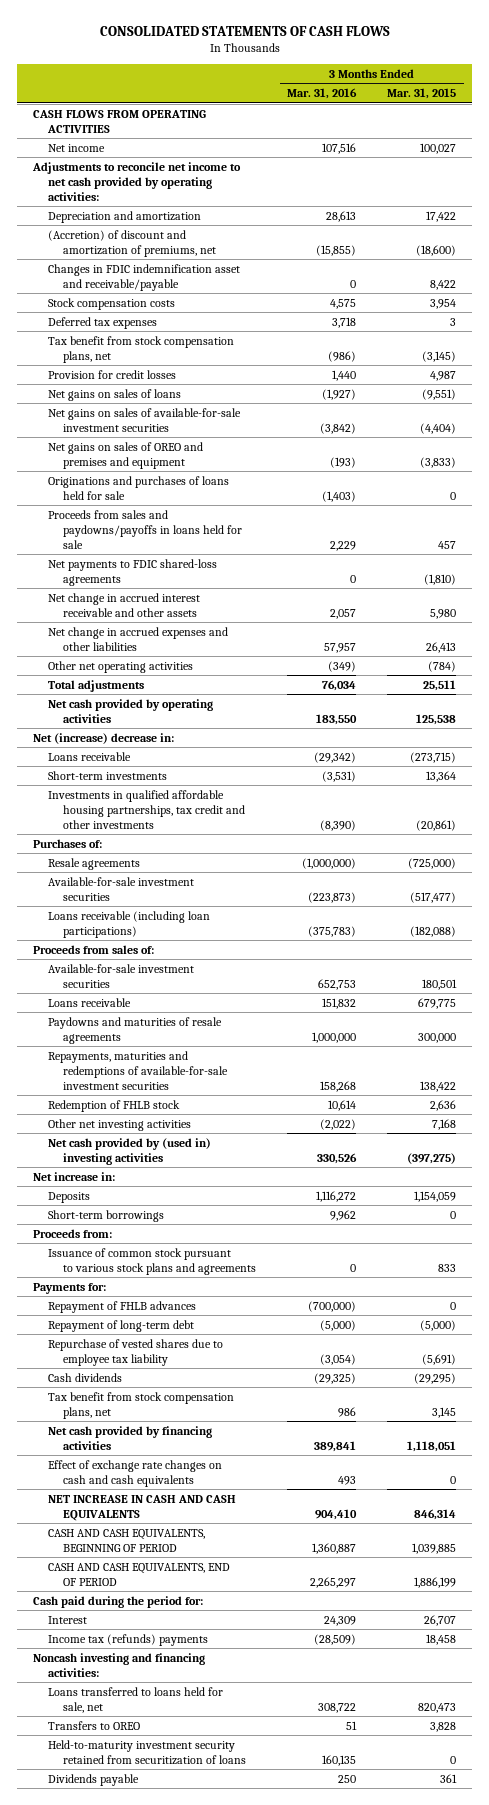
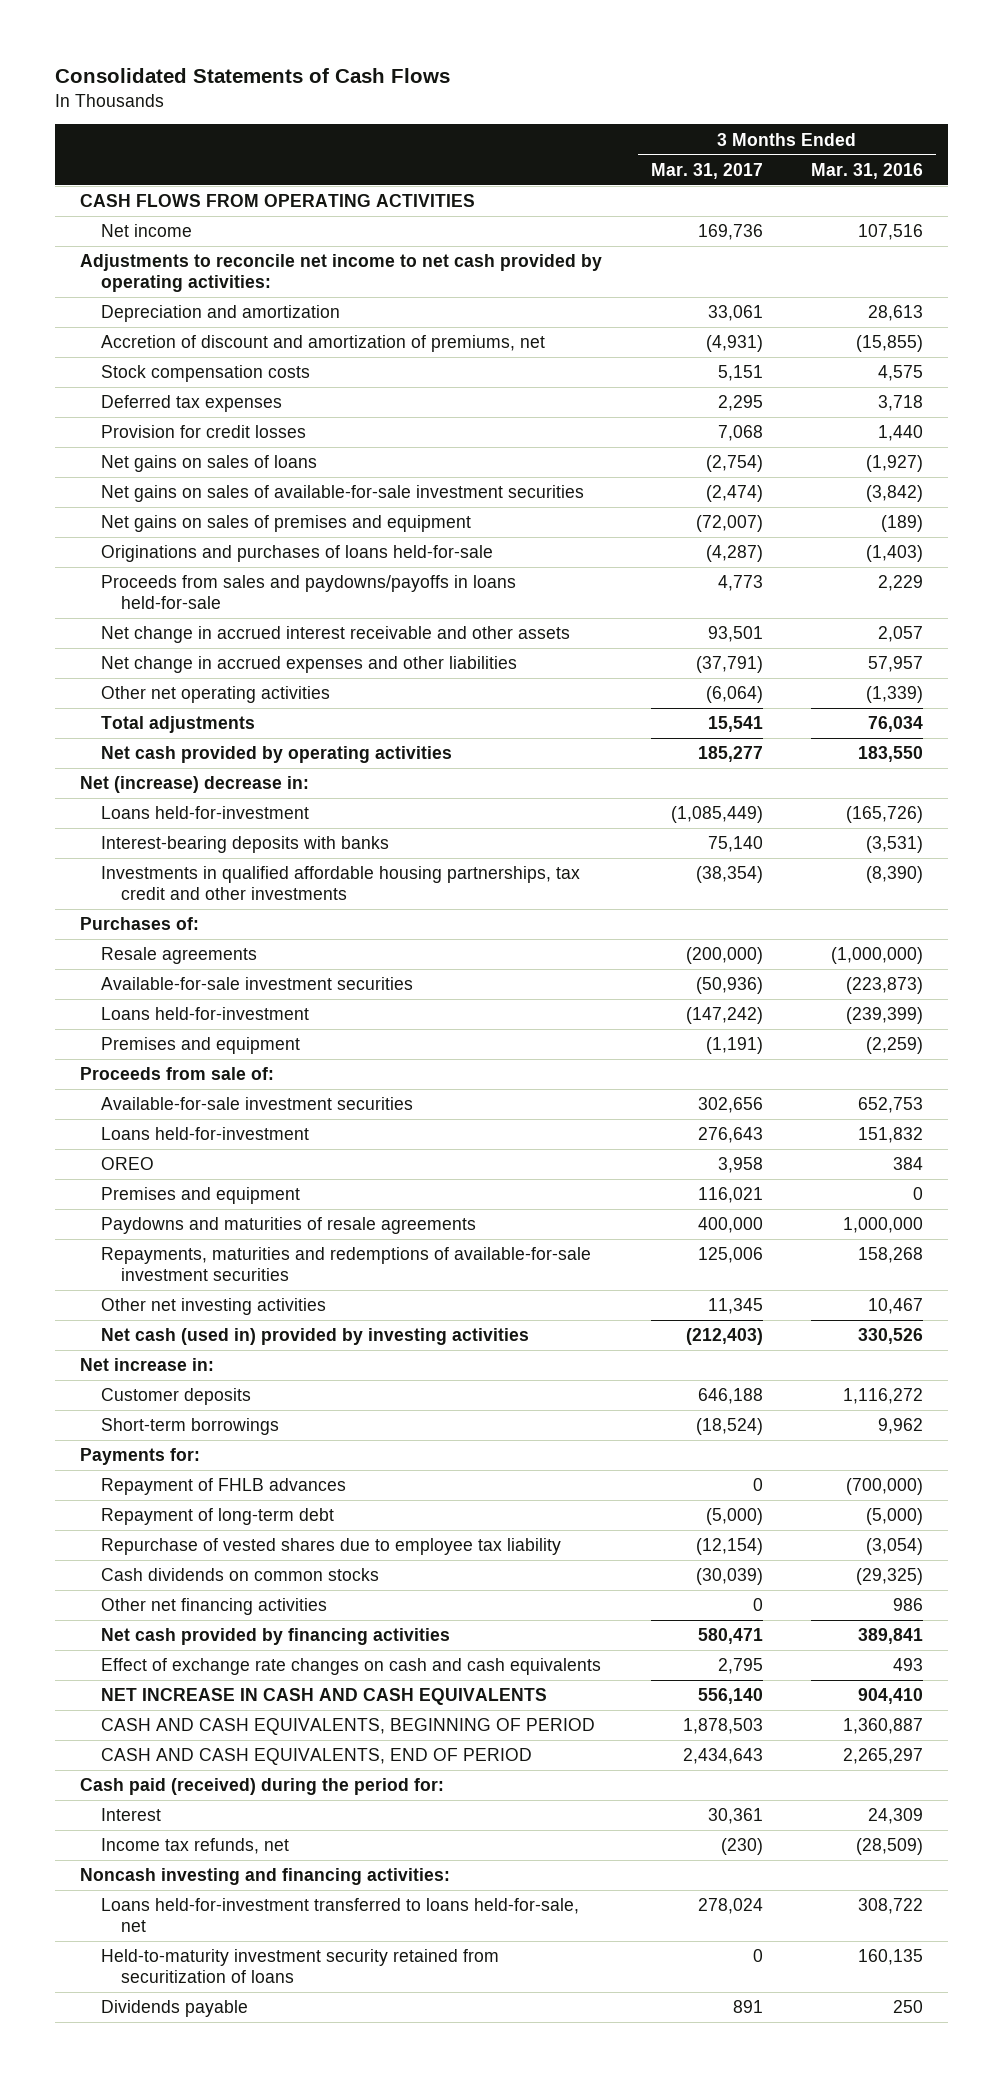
[99,25,390,36] CONSOLIDATED STATEMENTS OF CASH FLOWS -> [55,67,451,83] Consolidated Statements of Cash Flows
[387,88,457,100] Mar. 31, 2015 -> none
none -> [650,162,763,179] Mar. 31, 2017
[47,263,240,291] Changes in FDIC indemnification asset and receivable/payable -> none
[47,229,217,257] (Accretion) of discount and amortization of premiums, net -> [100,335,545,353] Accretion of discount and amortization of premiums, net
[47,335,234,363] Tax benefit from stock compensation plans, net -> none
[47,558,217,586] Net payments to FDIC shared-loss agreements -> none
[47,441,203,469] Net gains on sales of OREO and premises and equipment -> [100,515,471,533] Net gains on sales of premises and equipment
[330,456,357,468] (193) -> [881,515,924,533] (189)
[47,475,229,500] Originations and purchases of loans held for sale -> [100,545,493,563] Originations and purchases of loans held-for-sale
[47,509,243,549] Proceeds from sales and paydowns/payoffs in loans held for sale -> [100,575,516,610] Proceeds from sales and paydowns/payoffs in loans held-for-sale
[328,660,357,672] (349) -> [866,686,924,704] (1,339)
[47,751,131,761] Loans receivable -> [100,806,309,820] Loans held-for-investment
[314,751,357,763] (29,342) -> [846,806,924,824] (165,726)
[47,770,167,780] Short-term investments -> [100,836,389,854] Interest-bearing deposits with banks
[47,910,210,938] Loans receivable (including loan participations) -> none
none -> [100,1007,309,1021] Loans held-for-investment
none -> [100,1037,300,1055] Premises and equipment
[32,944,154,954] Proceeds from sales of: -> [79,1067,274,1081] Proceeds from sale of:
[47,997,131,1007] Loans receivable -> [100,1127,309,1141] Loans held-for-investment
none -> [100,1157,154,1171] OREO
none -> [100,1187,300,1205] Premises and equipment
[47,1099,180,1112] Redemption of FHLB stock -> none
[320,1118,357,1130] (2,022) -> [868,1298,924,1315] 10,467
[47,1137,211,1165] Net cash provided by (used in) investing activities -> [100,1328,529,1346] Net cash (used in) provided by investing activities
[47,1191,90,1203] Deposits -> [100,1388,251,1406] Customer deposits
[32,1228,112,1238] Proceeds from: -> none
[47,1247,257,1275] Issuance of common stock pursuant to various stock plans and agreements -> none
[47,1372,122,1382] Cash dividends -> [100,1568,379,1582] Cash dividends on common stocks
[47,1391,234,1419] Tax benefit from stock compensation plans, net -> [100,1598,327,1616] Other net financing activities
[32,1595,203,1608] Cash paid during the period for: -> [79,1778,444,1796] Cash paid (received) during the period for:
[47,1633,208,1646] Income tax (refunds) payments -> [100,1838,289,1855] Income tax refunds, net
[47,1720,140,1730] Transfers to OREO -> none
[47,1686,223,1713] Loans transferred to loans held for sale, net -> [100,1898,579,1933] Loans held-for-investment transferred to loans held-for-sale, net

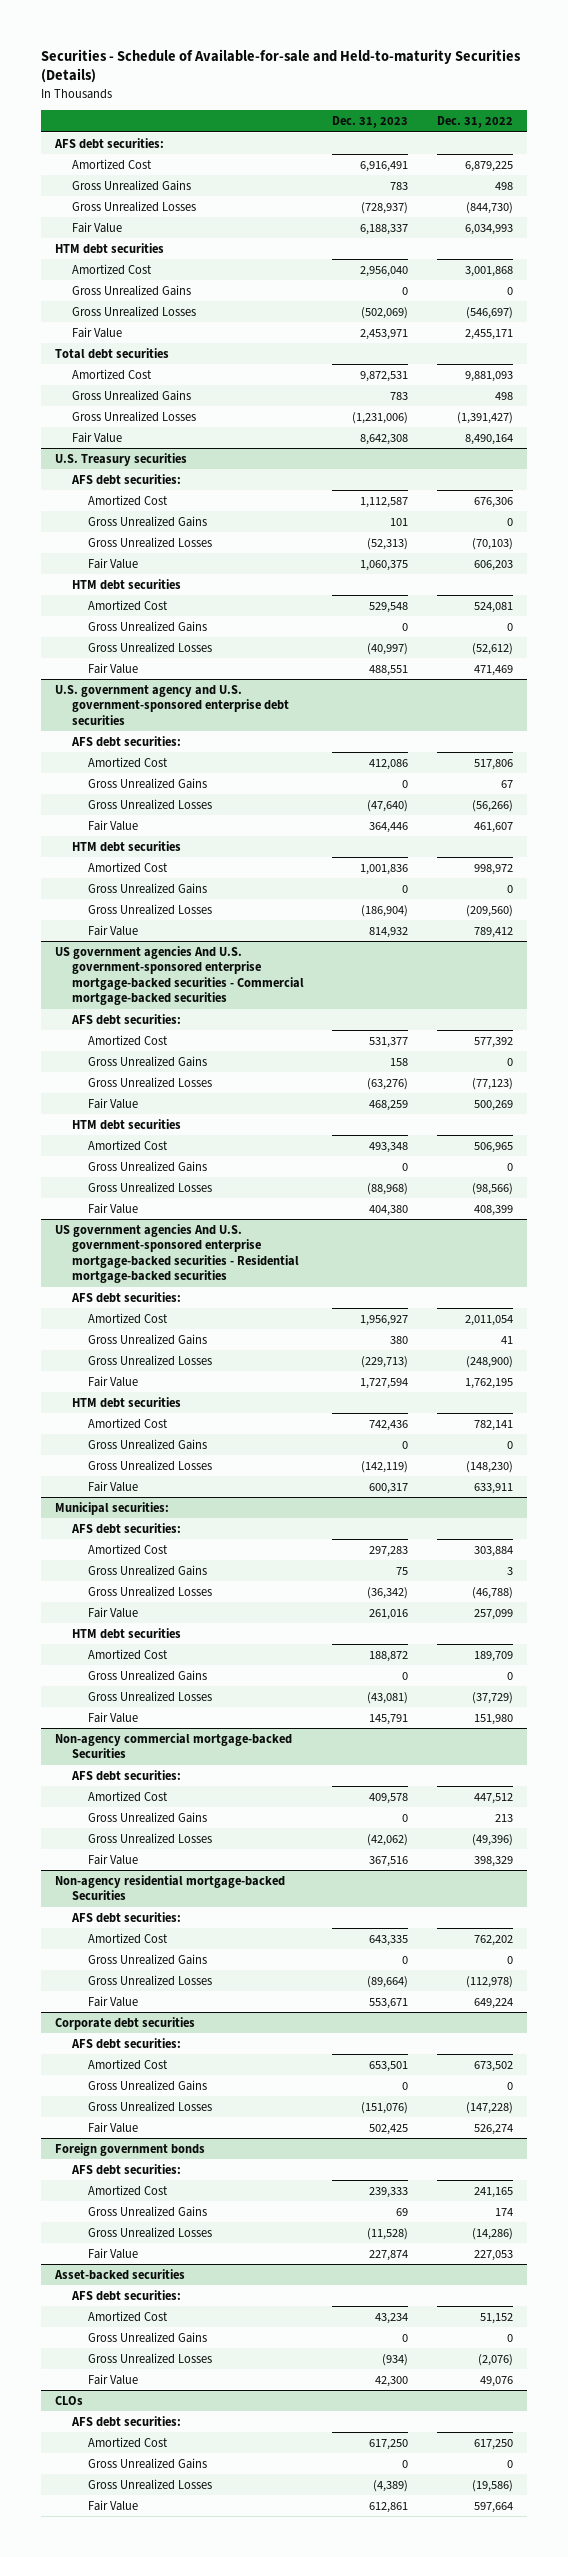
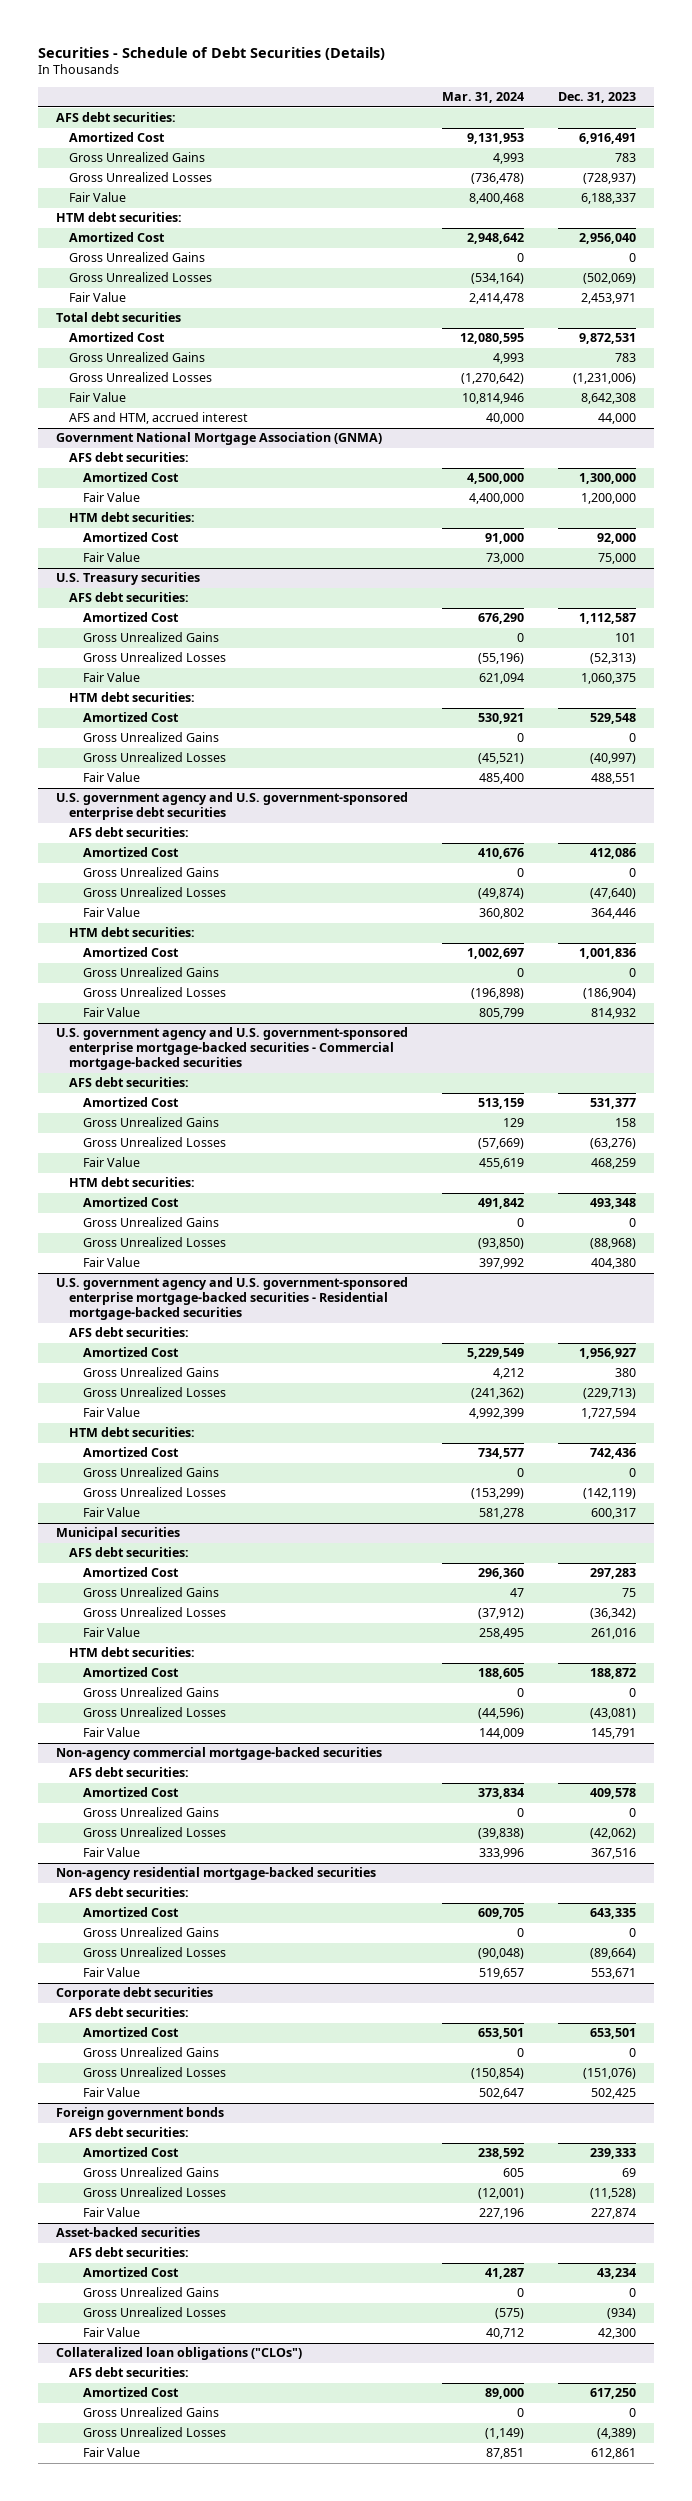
[40,48,521,84] Securities - Schedule of Available-for-sale and Held-to-maturity Securities (Details) -> [38,46,386,60] Securities - Schedule of Debt Securities (Details)
[436,116,513,129] Dec. 31, 2022 -> none
none -> [441,92,524,104] Mar. 31, 2024
[55,242,165,254] HTM debt securities -> [55,212,182,223] HTM debt securities:
none -> [69,412,249,425] AFS and HTM, accrued interest
none -> [55,432,382,446] Government National Mortgage Association (GNMA)
none -> [69,452,190,463] AFS debt securities:
none -> [82,472,179,483] Amortized Cost
none -> [82,492,140,503] Fair Value
none -> [69,512,196,523] HTM debt securities:
none -> [82,532,179,543] Amortized Cost
none -> [82,552,140,563] Fair Value
[71,578,181,590] HTM debt securities -> [69,692,196,703] HTM debt securities:
[71,840,181,852] HTM debt securities -> [69,927,196,938] HTM debt securities:
[55,945,304,1006] US government agencies And U.S. government-sponsored enterprise mortgage-backed securities - Commercial mortgage-backed securities -> [55,1027,408,1071] U.S. government agency and U.S. government-sponsored enterprise mortgage-backed securities - Commercial mortgage-backed securities
[71,1118,181,1130] HTM debt securities -> [69,1177,196,1188] HTM debt securities:
[55,1223,299,1284] US government agencies And U.S. government-sponsored enterprise mortgage-backed securities - Residential mortgage-backed securities -> [55,1277,408,1321] U.S. government agency and U.S. government-sponsored enterprise mortgage-backed securities - Residential mortgage-backed securities
[71,1396,181,1408] HTM debt securities -> [69,1427,196,1438] HTM debt securities:
[55,1501,170,1515] Municipal securities: -> [55,1527,180,1541] Municipal securities
[71,1627,181,1639] HTM debt securities -> [69,1647,196,1658] HTM debt securities:
[55,1732,293,1759] Non-agency commercial mortgage-backed Securities -> [55,1747,382,1761] Non-agency commercial mortgage-backed securities
[55,1874,286,1901] Non-agency residential mortgage-backed Securities -> [55,1867,376,1881] Non-agency residential mortgage-backed securities
[55,2395,84,2405] CLOs -> [55,2347,302,2361] Collateralized loan obligations ("CLOs")

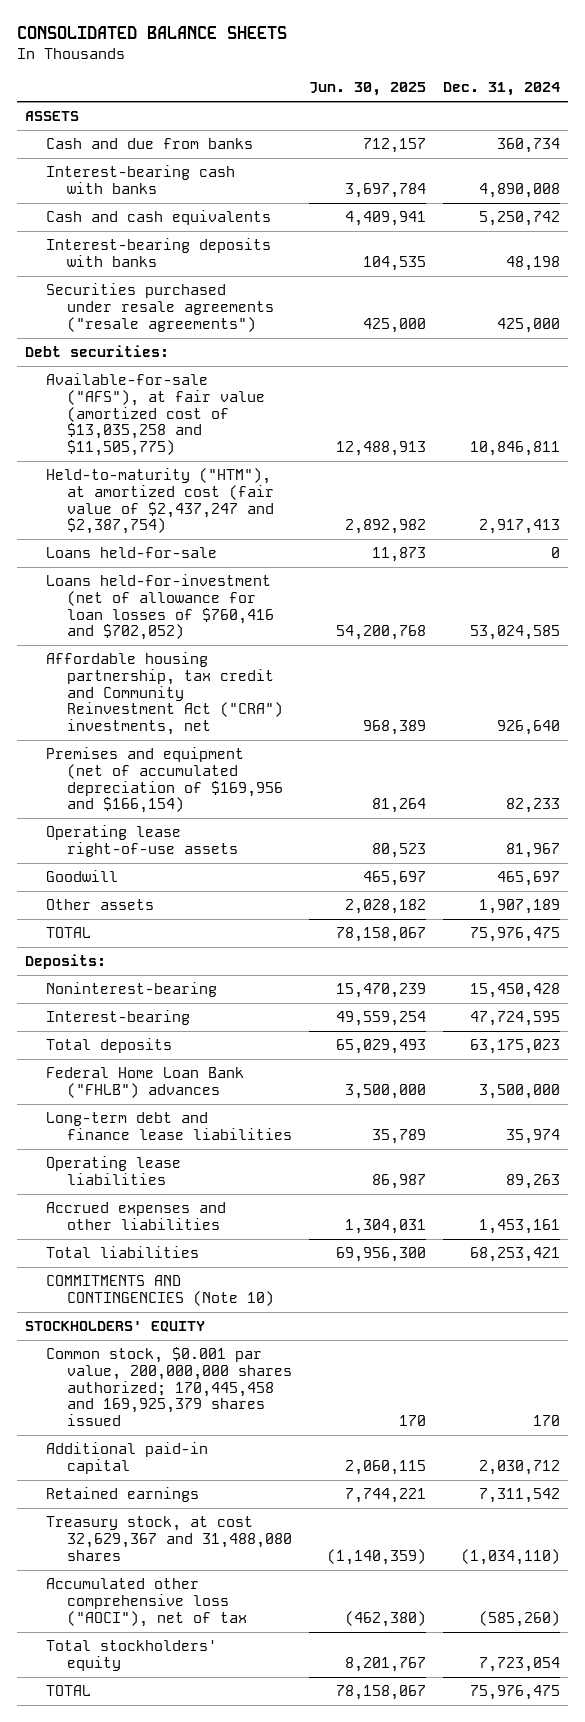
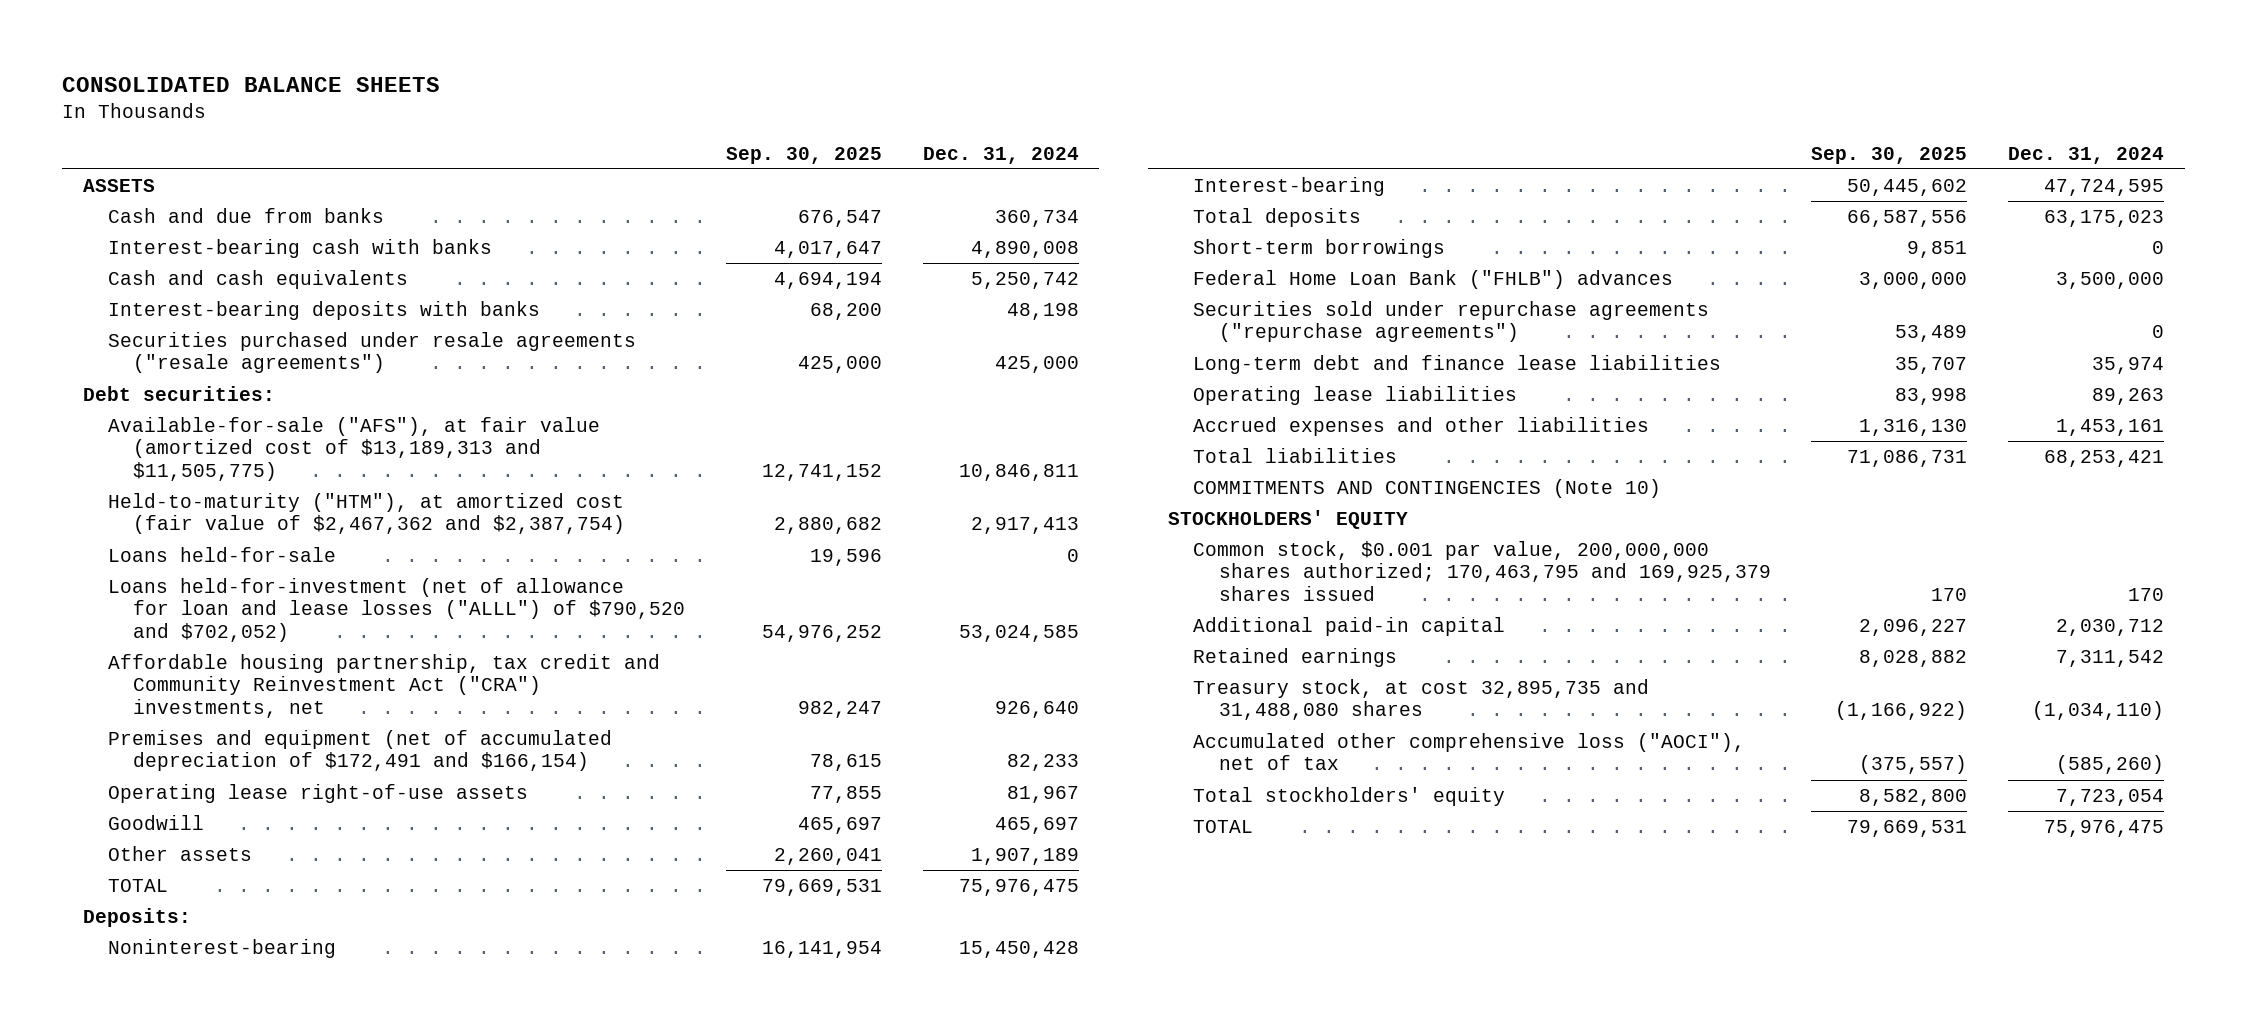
[308,82,426,97] Jun. 30, 2025 -> none
none -> [725,146,882,164] Sep. 30, 2025
[46,373,266,457] Available-for-sale ("AFS"), at fair value (amortized cost of $13,035,258 and $11,505,775) -> [107,416,600,482] Available-for-sale ("AFS"), at fair value (amortized cost of $13,189,313 and $11,505,775)
[46,468,275,535] Held-to-maturity ("HTM"), at amortized cost (fair value of $2,437,247 and $2,387,754) -> [107,492,626,535] Held-to-maturity ("HTM"), at amortized cost (fair value of $2,467,362 and $2,387,754)
[46,574,275,641] Loans held-for-investment (net of allowance for loan losses of $760,416 and $702,052) -> [107,577,686,643] Loans held-for-investment (net of allowance for loan and lease losses ("ALLL") of $790,520 and $702,052)
[46,747,284,814] Premises and equipment (net of accumulated depreciation of $169,956 and $166,154) -> [107,729,612,772] Premises and equipment (net of accumulated depreciation of $172,491 and $166,154)
none -> [1193,238,1446,258] Short-term borrowings
none -> [1193,300,1710,343] Securities sold under repurchase agreements ("repurchase agreements")
[46,1347,293,1427] Common stock, $0.001 par value, 200,000,000 shares authorized; 170,445,458 and 169,925,379 shares issued -> [1193,540,1771,602] Common stock, $0.001 par value, 200,000,000 shares authorized; 170,463,795 and 169,925,379 shares issued
[46,1516,293,1561] Treasury stock, at cost 32,629,367 and 31,488,080 shares -> [1193,678,1650,721] Treasury stock, at cost 32,895,735 and 31,488,080 shares

